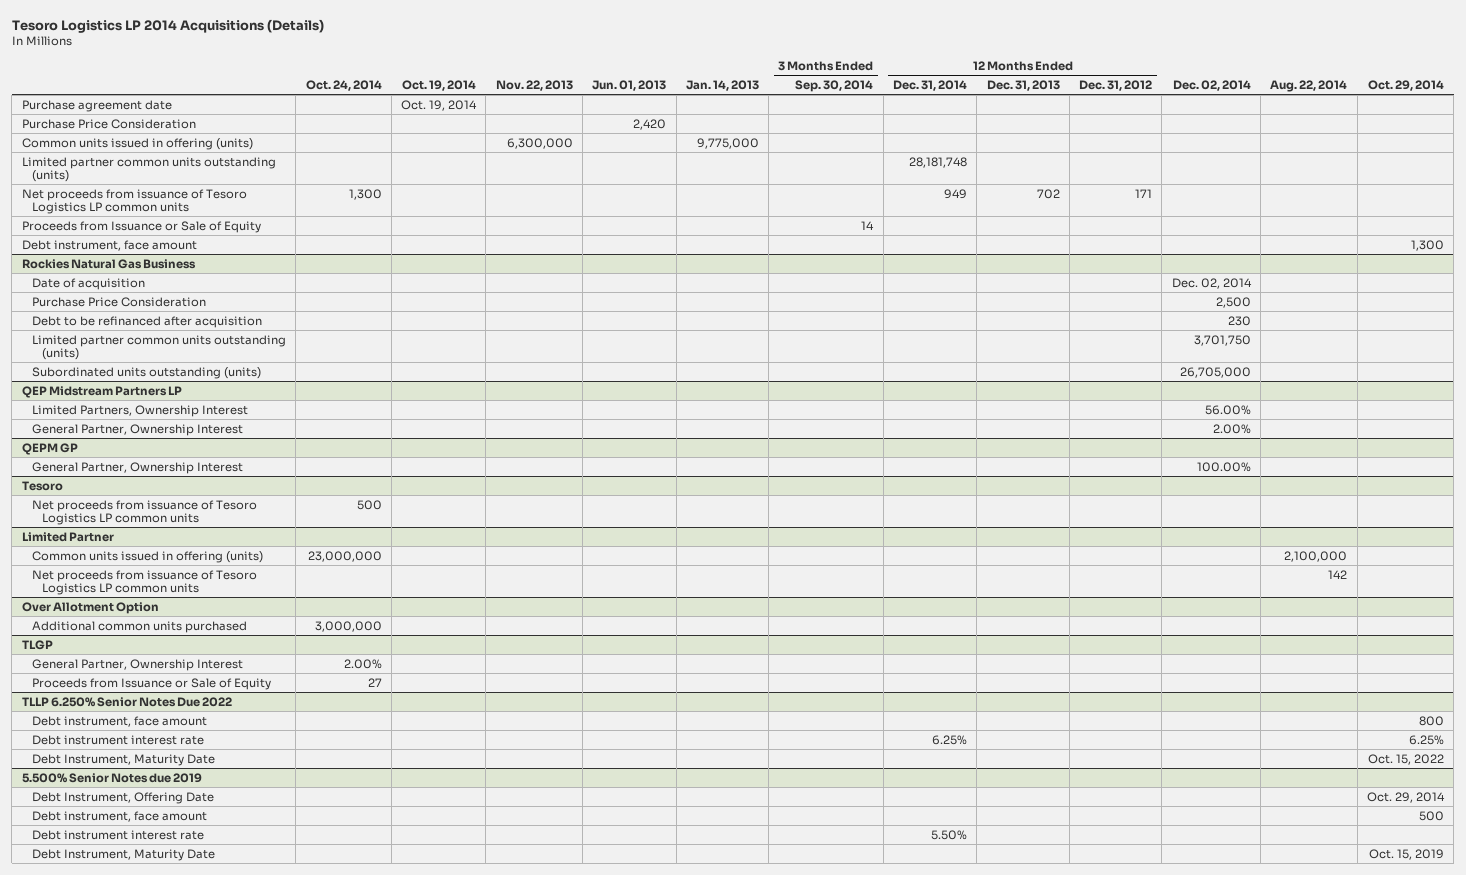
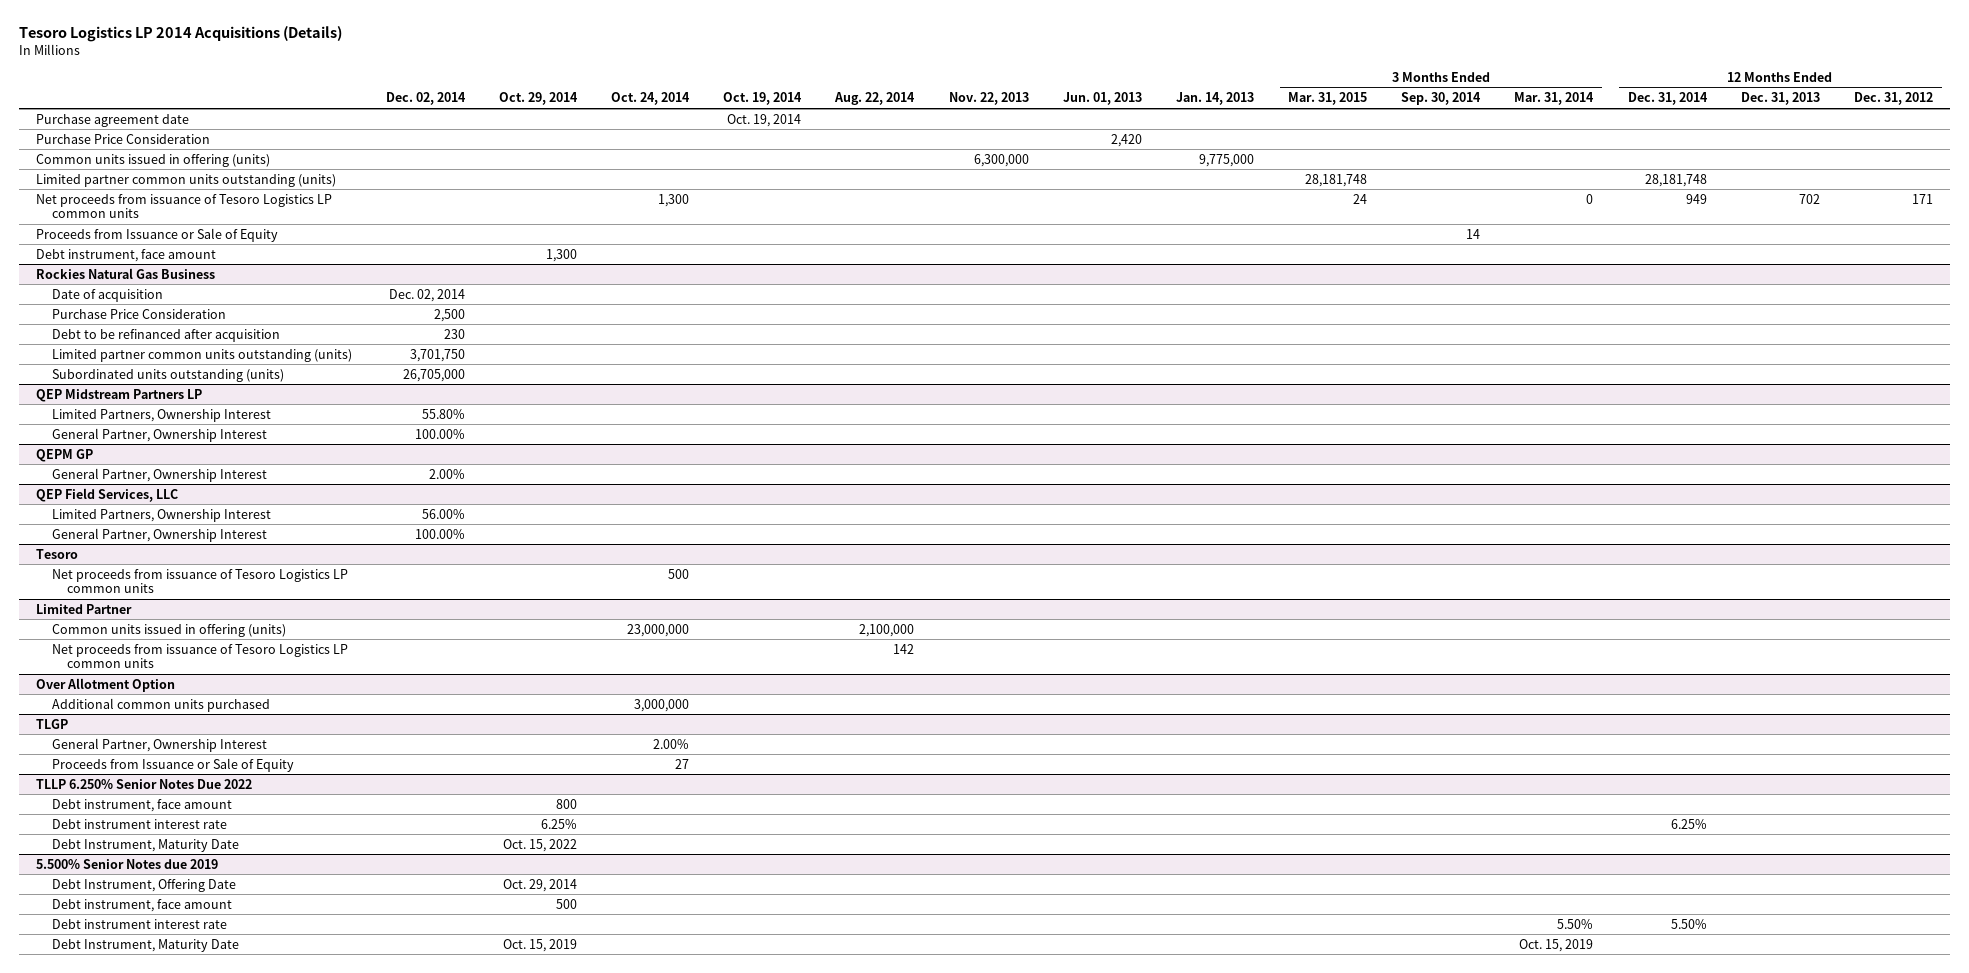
none -> [1288,92,1368,106] Mar. 31, 2015
none -> [1514,92,1595,106] Mar. 31, 2014
[1204,404,1251,415] 56.00% -> [421,408,465,419] 55.80%
[1212,423,1251,434] 2.00% -> [414,428,465,439] 100.00%
[1196,461,1251,472] 100.00% -> [428,468,465,479] 2.00%
none -> [35,487,178,502] QEP Field Services, LLC
none -> [51,508,271,522] Limited Partners, Ownership Interest
none -> [51,527,267,542] General Partner, Ownership Interest

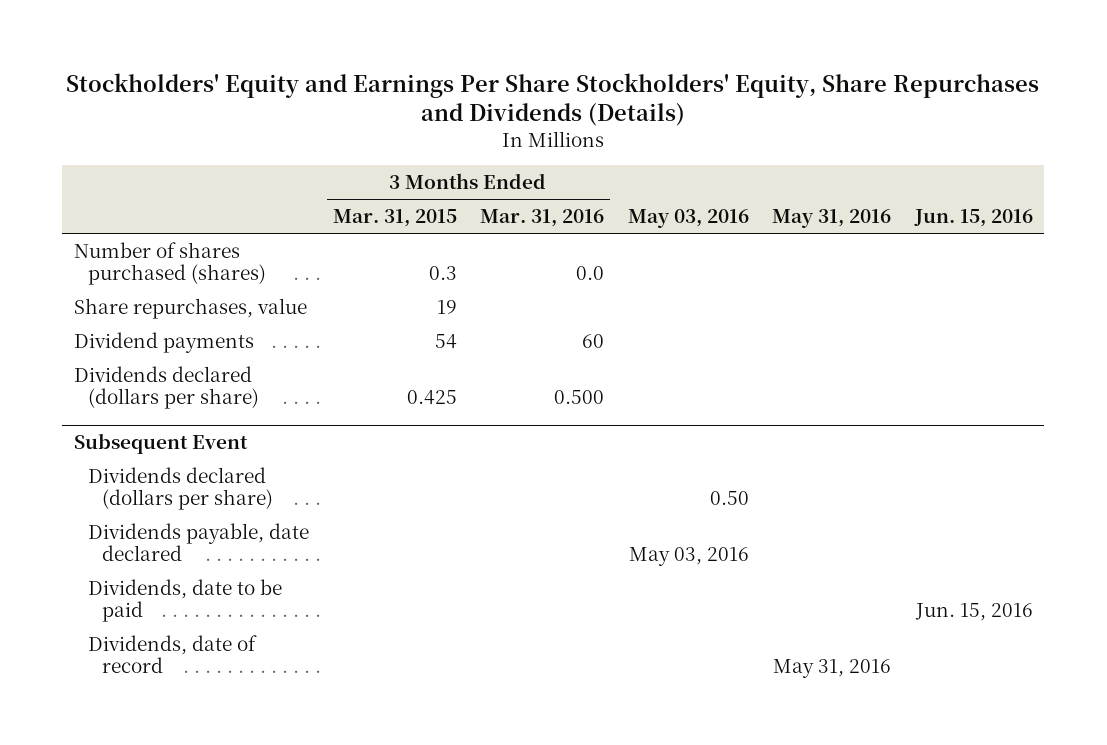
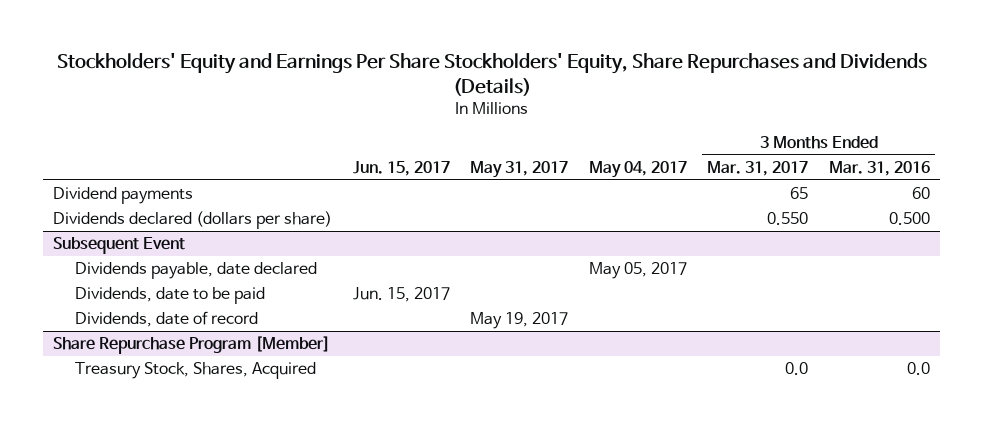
[332,209,457,228] Mar. 31, 2015 -> none
[627,209,749,229] May 03, 2016 -> none
[772,209,892,229] May 31, 2016 -> none
[913,209,1033,228] Jun. 15, 2016 -> none
none -> [352,160,450,176] Jun. 15, 2017
none -> [470,160,569,178] May 31, 2017
none -> [588,160,687,178] May 04, 2017
none -> [707,160,809,176] Mar. 31, 2017
[74,241,267,286] Number of shares purchased (shares) -> none
[74,297,308,319] Share repurchases, value -> none
[88,466,274,511] Dividends declared (dollars per share) -> none
none -> [53,336,331,355] Share Repurchase Program [Member]
none -> [74,362,316,380] Treasury Stock, Shares, Acquired

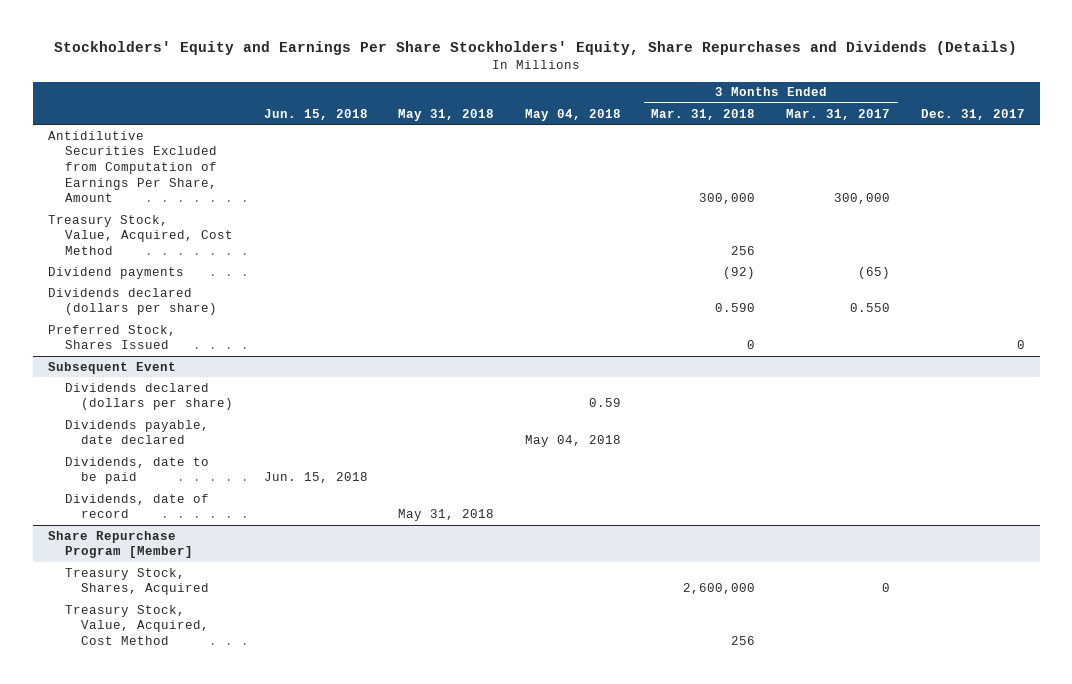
[352,160,450,176] Jun. 15, 2017 -> none
[470,160,569,178] May 31, 2017 -> none
[588,160,687,178] May 04, 2017 -> none
[828,160,930,176] Mar. 31, 2016 -> none
none -> [263,108,368,120] Jun. 15, 2018
none -> [398,108,495,121] May 31, 2018
none -> [524,108,621,121] May 04, 2018
none -> [651,108,756,120] Mar. 31, 2018
none -> [920,108,1025,120] Dec. 31, 2017
none -> [47,130,217,203] Antidilutive Securities Excluded from Computation of Earnings Per Share, Amount
none -> [47,214,233,255] Treasury Stock, Value, Acquired, Cost Method
[790,187,809,200] 65 -> [857,266,890,279] (65)
none -> [47,324,176,350] Preferred Stock, Shares Issued
none -> [64,382,234,411] Dividends declared (dollars per share)
[785,362,809,376] 0.0 -> [881,583,890,593] 0
none -> [64,604,210,645] Treasury Stock, Value, Acquired, Cost Method

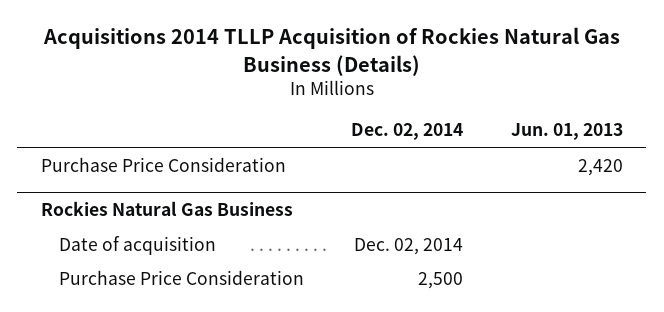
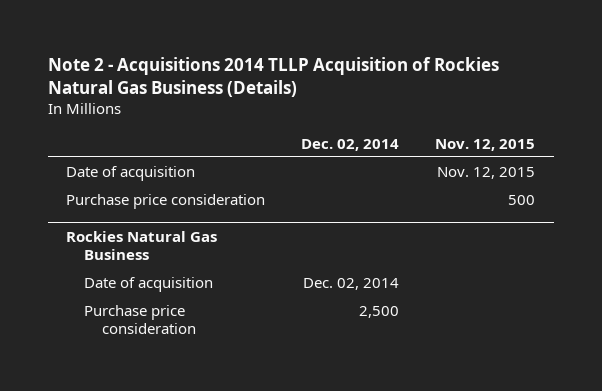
[42,27,620,76] Acquisitions 2014 TLLP Acquisition of Rockies Natural Gas Business (Details) -> [48,57,500,98] Note 2 - Acquisitions 2014 TLLP Acquisition of Rockies Natural Gas Business (Details)
[510,123,623,141] Jun. 01, 2013 -> none
none -> [435,138,536,151] Nov. 12, 2015
none -> [66,166,196,182] Date of acquisition
[40,156,286,172] Purchase Price Consideration -> [66,194,266,210] Purchase price consideration
[58,269,304,285] Purchase Price Consideration -> [83,305,196,335] Purchase price consideration

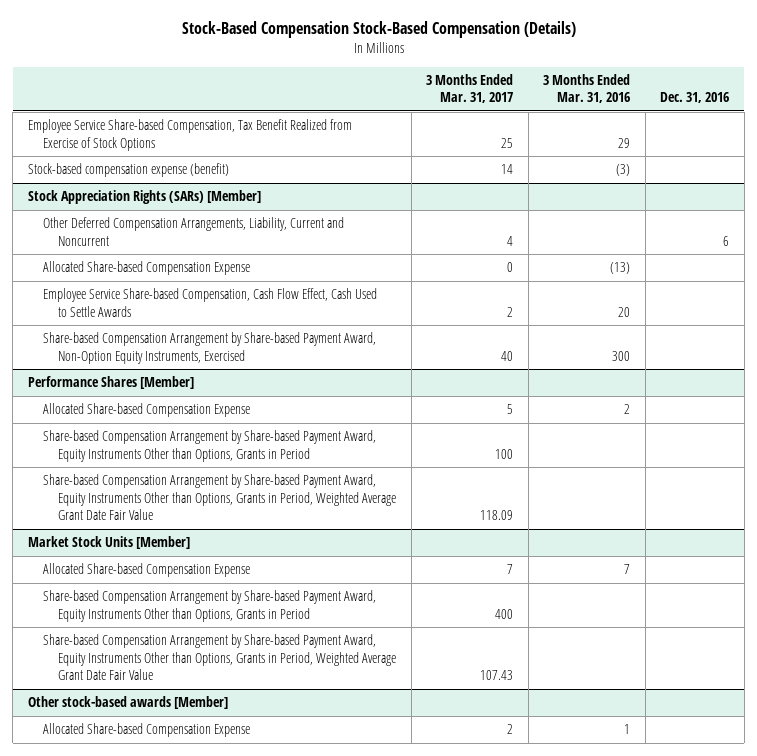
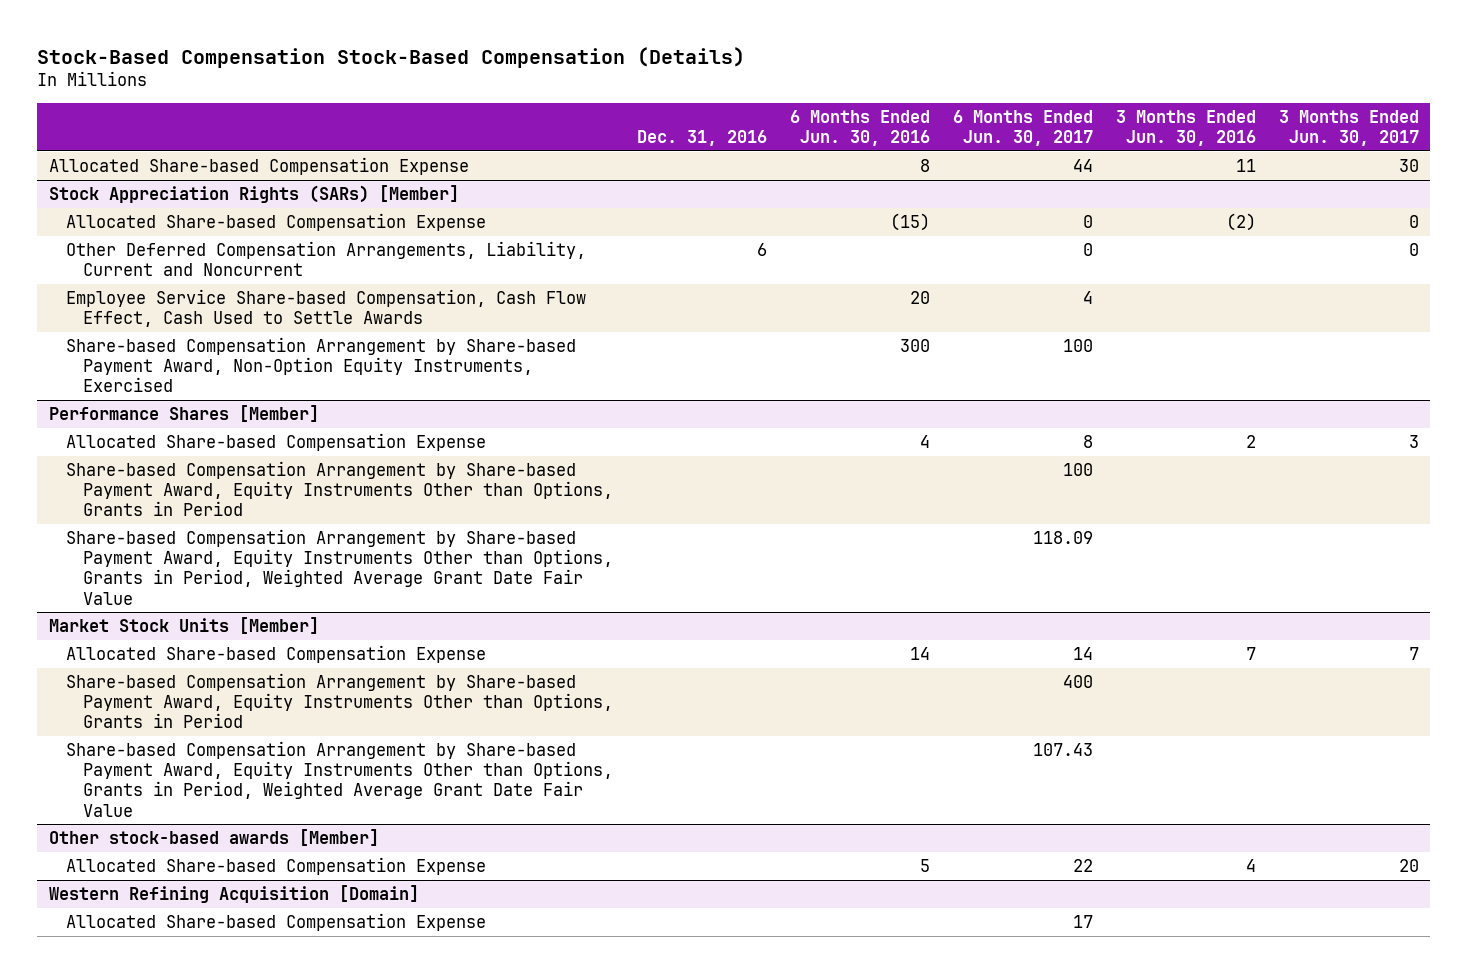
[426,73,514,104] 3 Months Ended Mar. 31, 2017 -> none
[543,73,631,104] 3 Months Ended Mar. 31, 2016 -> none
none -> [789,110,930,147] 6 Months Ended Jun. 30, 2016
none -> [952,110,1093,147] 6 Months Ended Jun. 30, 2017
none -> [1115,110,1256,147] 3 Months Ended Jun. 30, 2016
none -> [1278,110,1419,147] 3 Months Ended Jun. 30, 2017
[27,119,352,151] Employee Service Share-based Compensation, Tax Benefit Realized from Exercise of Stock Options -> none
[27,163,229,178] Stock-based compensation expense (benefit) -> none
none -> [49,156,470,175] Allocated Share-based Compensation Expense
[43,217,345,246] Other Deferred Compensation Arrangements, Liability, Current and Noncurrent -> [66,240,587,277] Other Deferred Compensation Arrangements, Liability, Current and Noncurrent
none -> [49,884,420,903] Western Refining Acquisition [Domain]
none -> [66,912,487,931] Allocated Share-based Compensation Expense

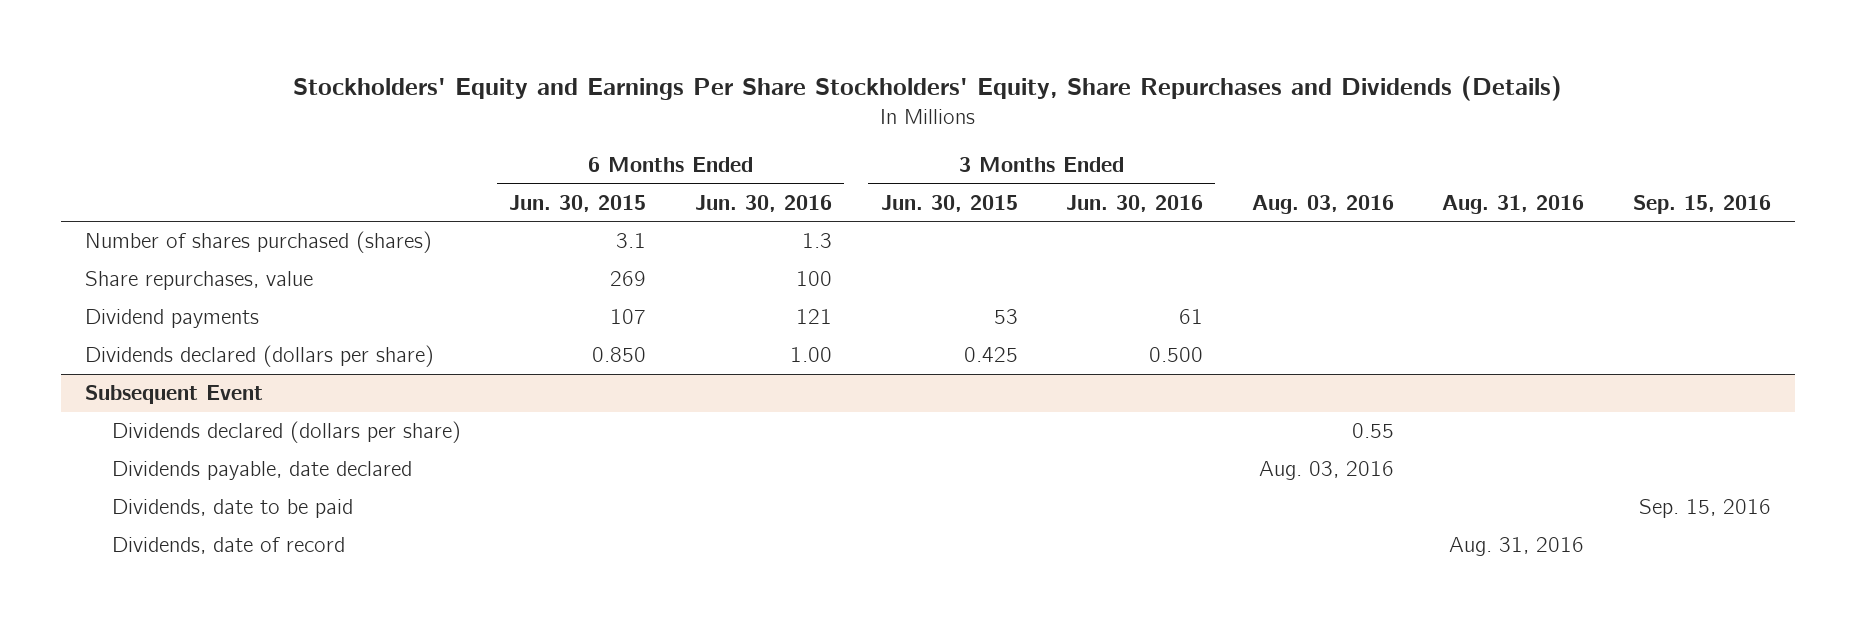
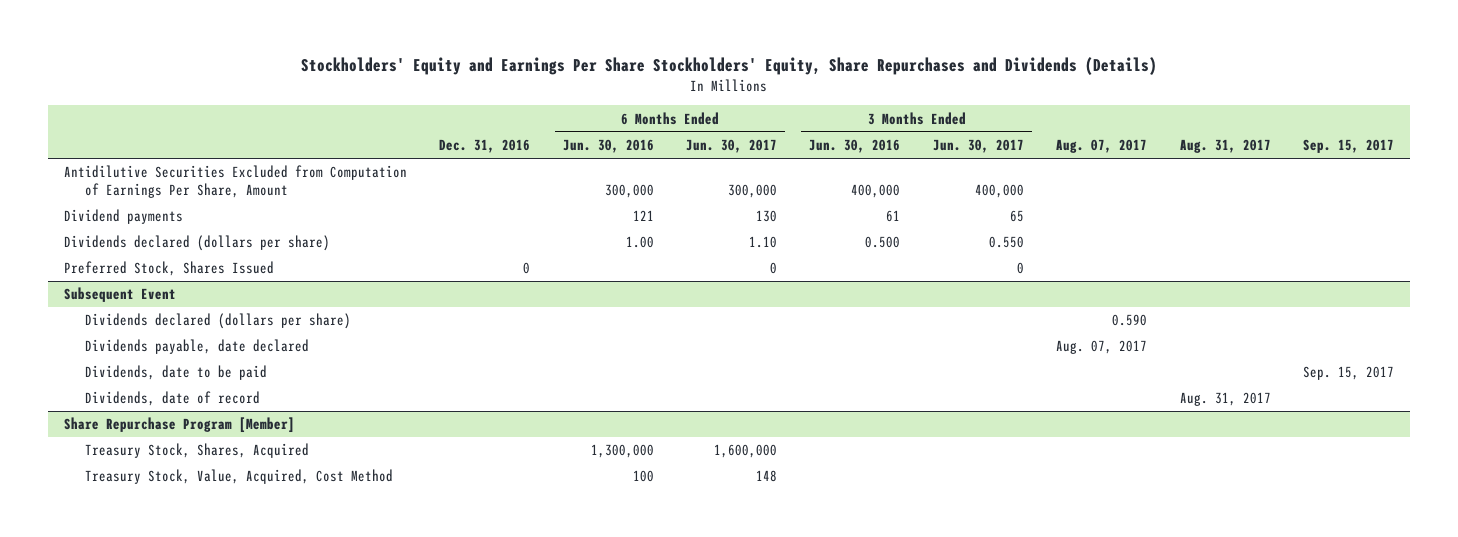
[509,194,647,212] Jun. 30, 2015 -> none
[880,194,1018,212] Jun. 30, 2015 -> none
[1251,194,1394,214] Aug. 03, 2016 -> none
[1442,194,1585,214] Aug. 31, 2016 -> none
[1633,194,1772,214] Sep. 15, 2016 -> none
none -> [439,139,531,154] Dec. 31, 2016
none -> [686,139,778,154] Jun. 30, 2017
none -> [932,139,1024,154] Jun. 30, 2017
none -> [1056,139,1148,154] Aug. 07, 2017
none -> [1179,139,1271,154] Aug. 31, 2017
none -> [1302,139,1394,154] Sep. 15, 2017
[85,231,433,254] Number of shares purchased (shares) -> none
[85,271,314,291] Share repurchases, value -> none
none -> [64,165,408,198] Antidilutive Securities Excluded from Computation of Earnings Per Share, Amount
none -> [64,261,275,277] Preferred Stock, Shares Issued
none -> [64,417,296,434] Share Repurchase Program [Member]
none -> [85,443,310,459] Treasury Stock, Shares, Acquired
none -> [85,469,394,485] Treasury Stock, Value, Acquired, Cost Method

